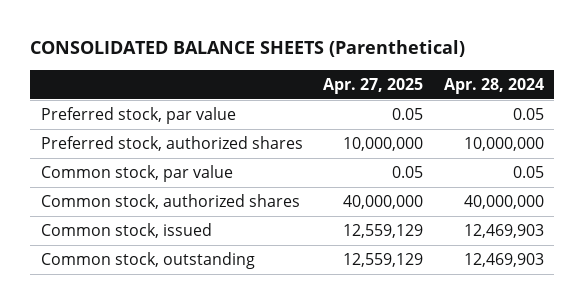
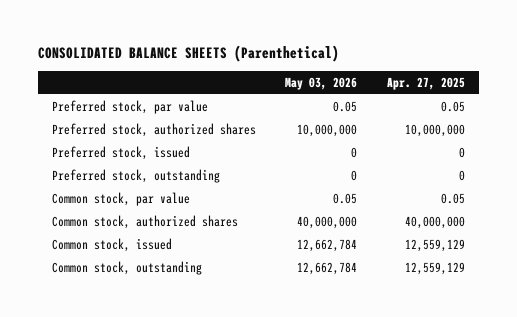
[443,77,544,94] Apr. 28, 2024 -> none
none -> [285,77,358,91] May 03, 2026
none -> [52,146,191,161] Preferred stock, issued
none -> [52,169,221,184] Preferred stock, outstanding

